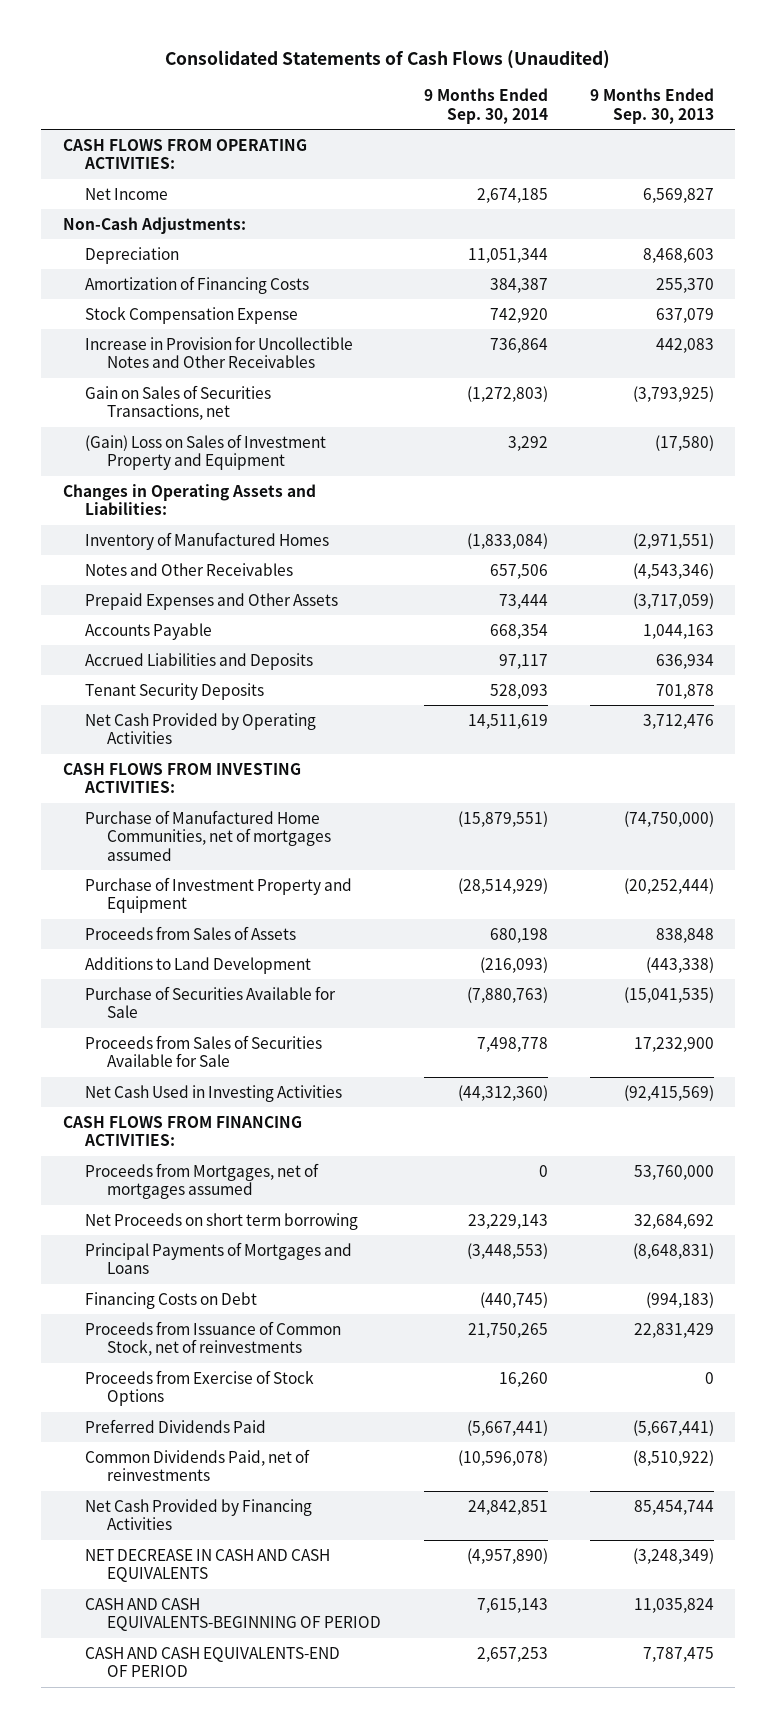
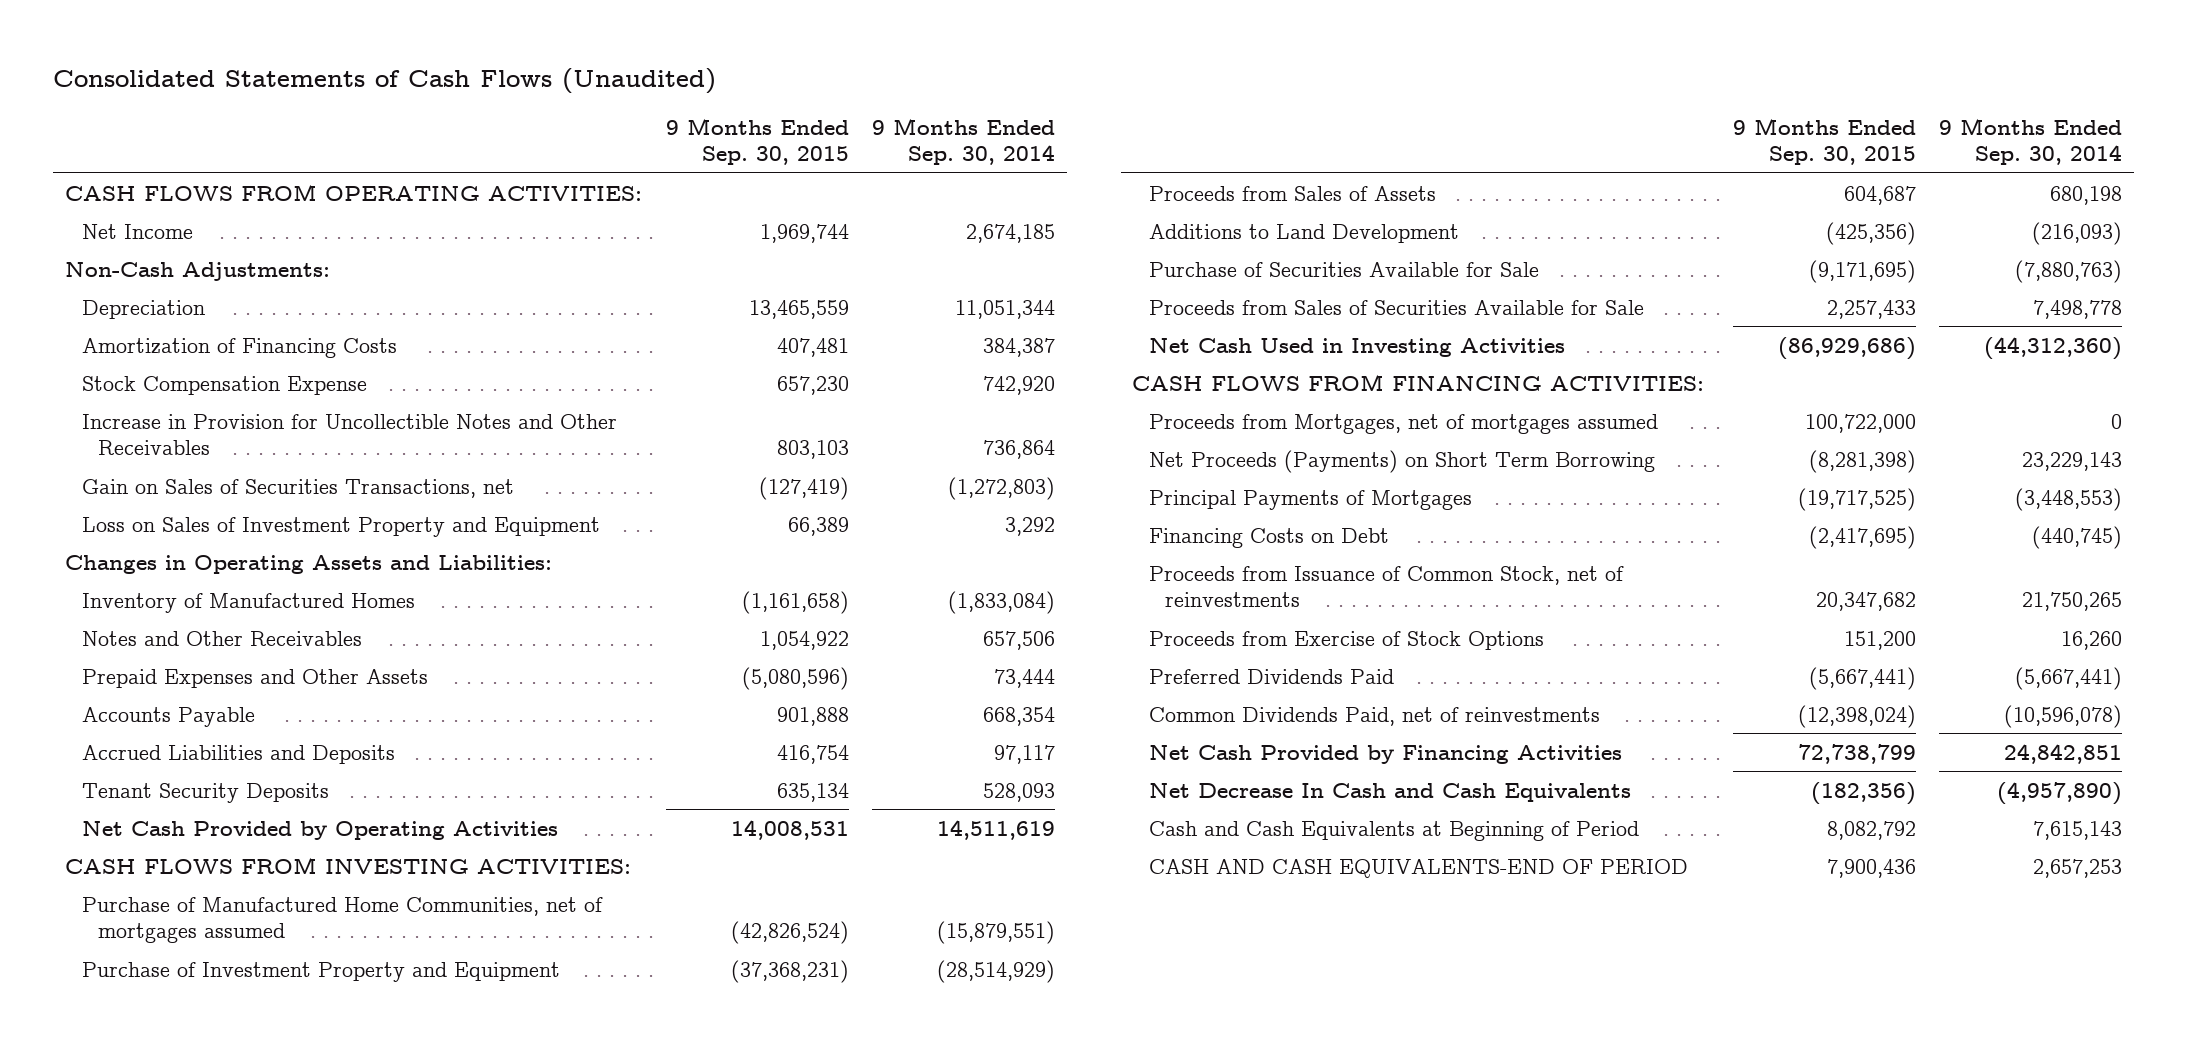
[589,88,714,124] 9 Months Ended Sep. 30, 2013 -> none
none -> [665,117,849,166] 9 Months Ended Sep. 30, 2015
[84,433,326,471] (Gain) Loss on Sales of Investment Property and Equipment -> [81,516,600,537] Loss on Sales of Investment Property and Equipment
[84,1212,358,1230] Net Proceeds on short term borrowing -> [1148,449,1655,473] Net Proceeds (Payments) on Short Term Borrowing
[84,1241,352,1275] Principal Payments of Mortgages and Loans -> [1148,489,1472,510] Principal Payments of Mortgages
[84,1548,330,1583] NET DECREASE IN CASH AND CASH EQUIVALENTS -> [1148,782,1631,802] Net Decrease In Cash and Cash Equivalents
[84,1597,382,1632] CASH AND CASH EQUIVALENTS-BEGINNING OF PERIOD -> [1148,820,1639,841] Cash and Cash Equivalents at Beginning of Period

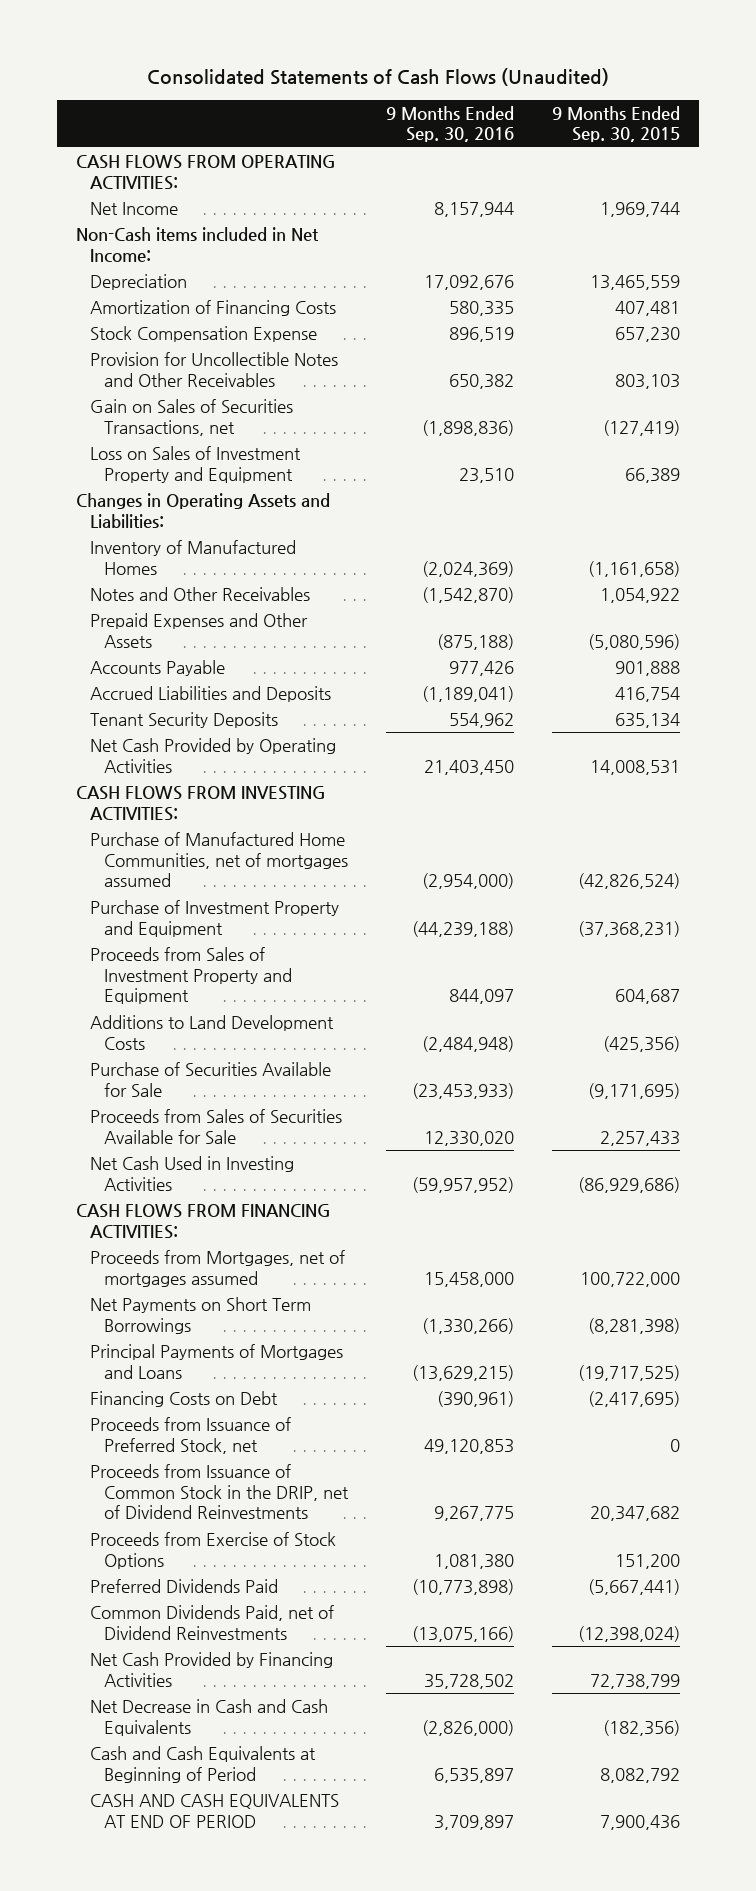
[872,117,1056,166] 9 Months Ended Sep. 30, 2014 -> none
none -> [386,105,515,143] 9 Months Ended Sep. 30, 2016
[65,261,331,281] Non-Cash Adjustments: -> [76,227,320,263] Non-Cash items included in Net Income:
[81,413,617,455] Increase in Provision for Uncollectible Notes and Other Receivables -> [90,352,339,387] Provision for Uncollectible Notes and Other Receivables
[1148,185,1436,201] Proceeds from Sales of Assets -> [90,947,293,1005] Proceeds from Sales of Investment Property and Equipment
[1148,223,1459,243] Additions to Land Development -> [90,1015,335,1050] Additions to Land Development Costs
[1148,449,1655,473] Net Proceeds (Payments) on Short Term Borrowing -> [90,1297,312,1334] Net Payments on Short Term Borrowings
[1148,489,1472,510] Principal Payments of Mortgages -> [90,1344,344,1379] Principal Payments of Mortgages and Loans
none -> [90,1417,292,1454] Proceeds from Issuance of Preferred Stock, net
[1148,565,1624,607] Proceeds from Issuance of Common Stock, net of reinvestments -> [90,1464,350,1520] Proceeds from Issuance of Common Stock in the DRIP, net of Dividend Reinvestments
[1148,706,1600,726] Common Dividends Paid, net of reinvestments -> [90,1605,335,1640] Common Dividends Paid, net of Dividend Reinvestments
[1148,782,1631,802] Net Decrease In Cash and Cash Equivalents -> [90,1699,329,1736] Net Decrease in Cash and Cash Equivalents
[1148,858,1688,878] CASH AND CASH EQUIVALENTS-END OF PERIOD -> [90,1794,340,1828] CASH AND CASH EQUIVALENTS AT END OF PERIOD

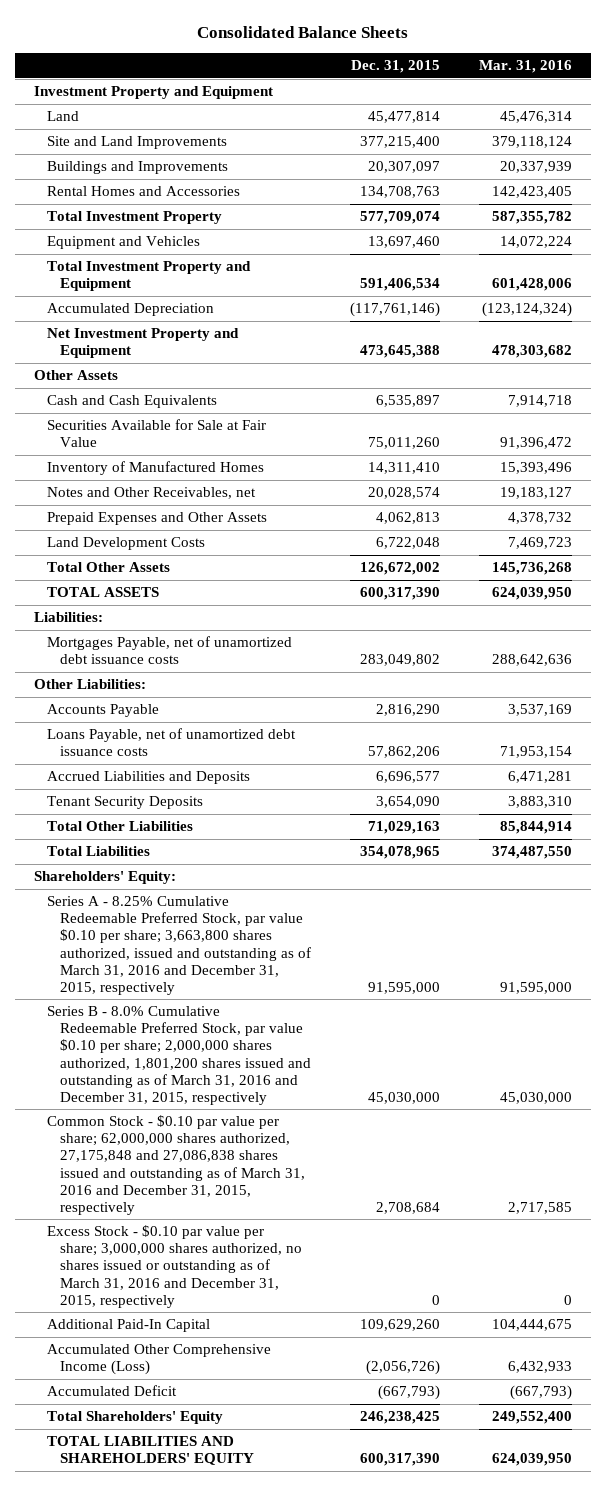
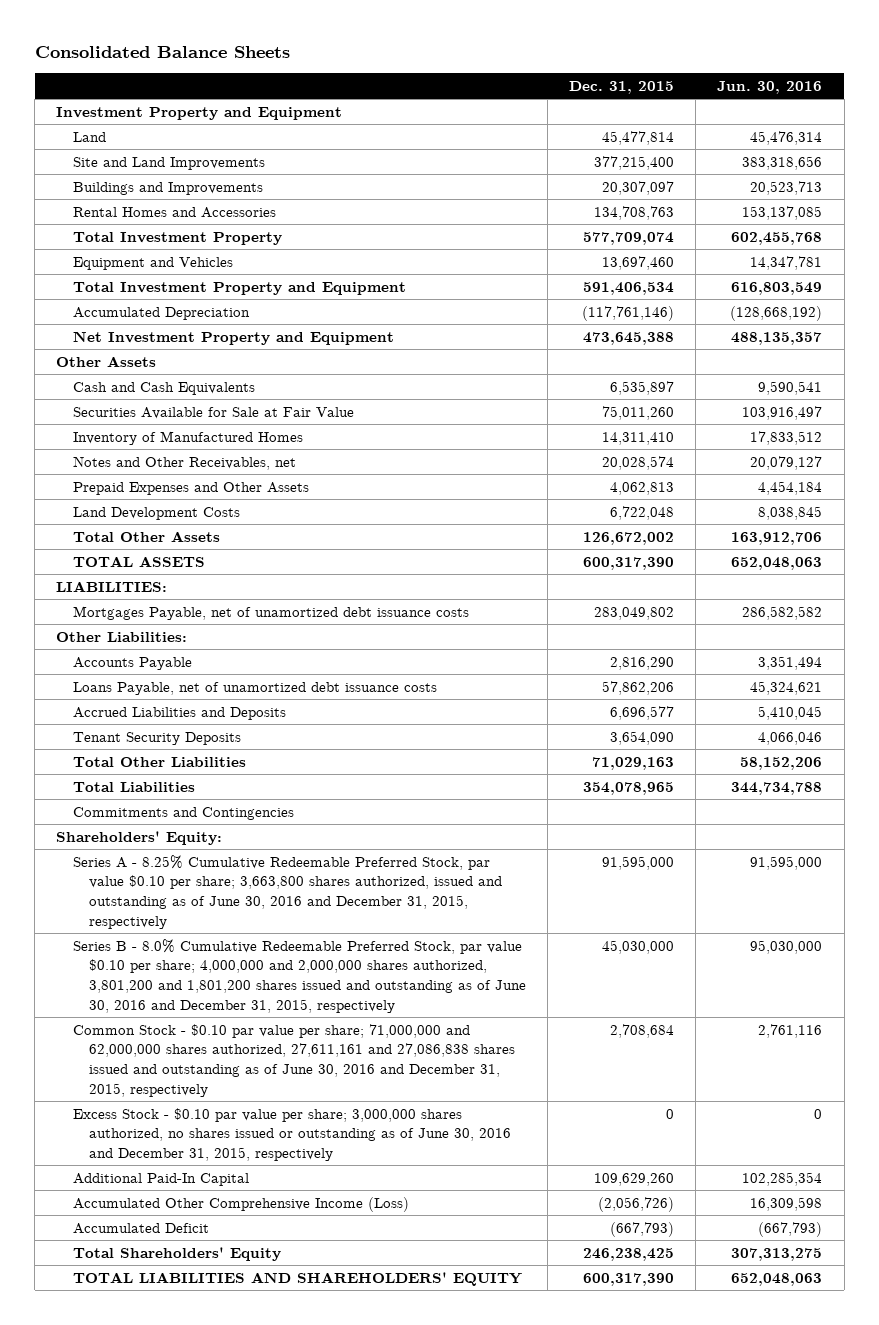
[478,60,572,74] Mar. 31, 2016 -> none
none -> [717,81,823,95] Jun. 30, 2016
[34,612,104,623] Liabilities: -> [56,580,168,592] LIABILITIES:
none -> [72,806,294,820] Commitments and Contingencies
[47,896,312,995] Series A - 8.25% Cumulative Redeemable Preferred Stock, par value $0.10 per share; 3,663,800 shares authorized, issued and outstanding as of March 31, 2016 and December 31, 2015, respectively -> [72,854,502,929] Series A - 8.25% Cumulative Redeemable Preferred Stock, par value $0.10 per share; 3,663,800 shares authorized, issued and outstanding as of June 30, 2016 and December 31, 2015, respectively
[47,1006,312,1105] Series B - 8.0% Cumulative Redeemable Preferred Stock, par value $0.10 per share; 2,000,000 shares authorized, 1,801,200 shares issued and outstanding as of March 31, 2016 and December 31, 2015, respectively -> [72,938,526,1013] Series B - 8.0% Cumulative Redeemable Preferred Stock, par value $0.10 per share; 4,000,000 and 2,000,000 shares authorized, 3,801,200 and 1,801,200 shares issued and outstanding as of June 30, 2016 and December 31, 2015, respectively
[47,1115,306,1215] Common Stock - $0.10 par value per share; 62,000,000 shares authorized, 27,175,848 and 27,086,838 shares issued and outstanding as of March 31, 2016 and December 31, 2015, respectively -> [72,1023,515,1097] Common Stock - $0.10 par value per share; 71,000,000 and 62,000,000 shares authorized, 27,611,161 and 27,086,838 shares issued and outstanding as of June 30, 2016 and December 31, 2015, respectively
[47,1225,303,1308] Excess Stock - $0.10 par value per share; 3,000,000 shares authorized, no shares issued or outstanding as of March 31, 2016 and December 31, 2015, respectively -> [72,1107,511,1161] Excess Stock - $0.10 par value per share; 3,000,000 shares authorized, no shares issued or outstanding as of June 30, 2016 and December 31, 2015, respectively

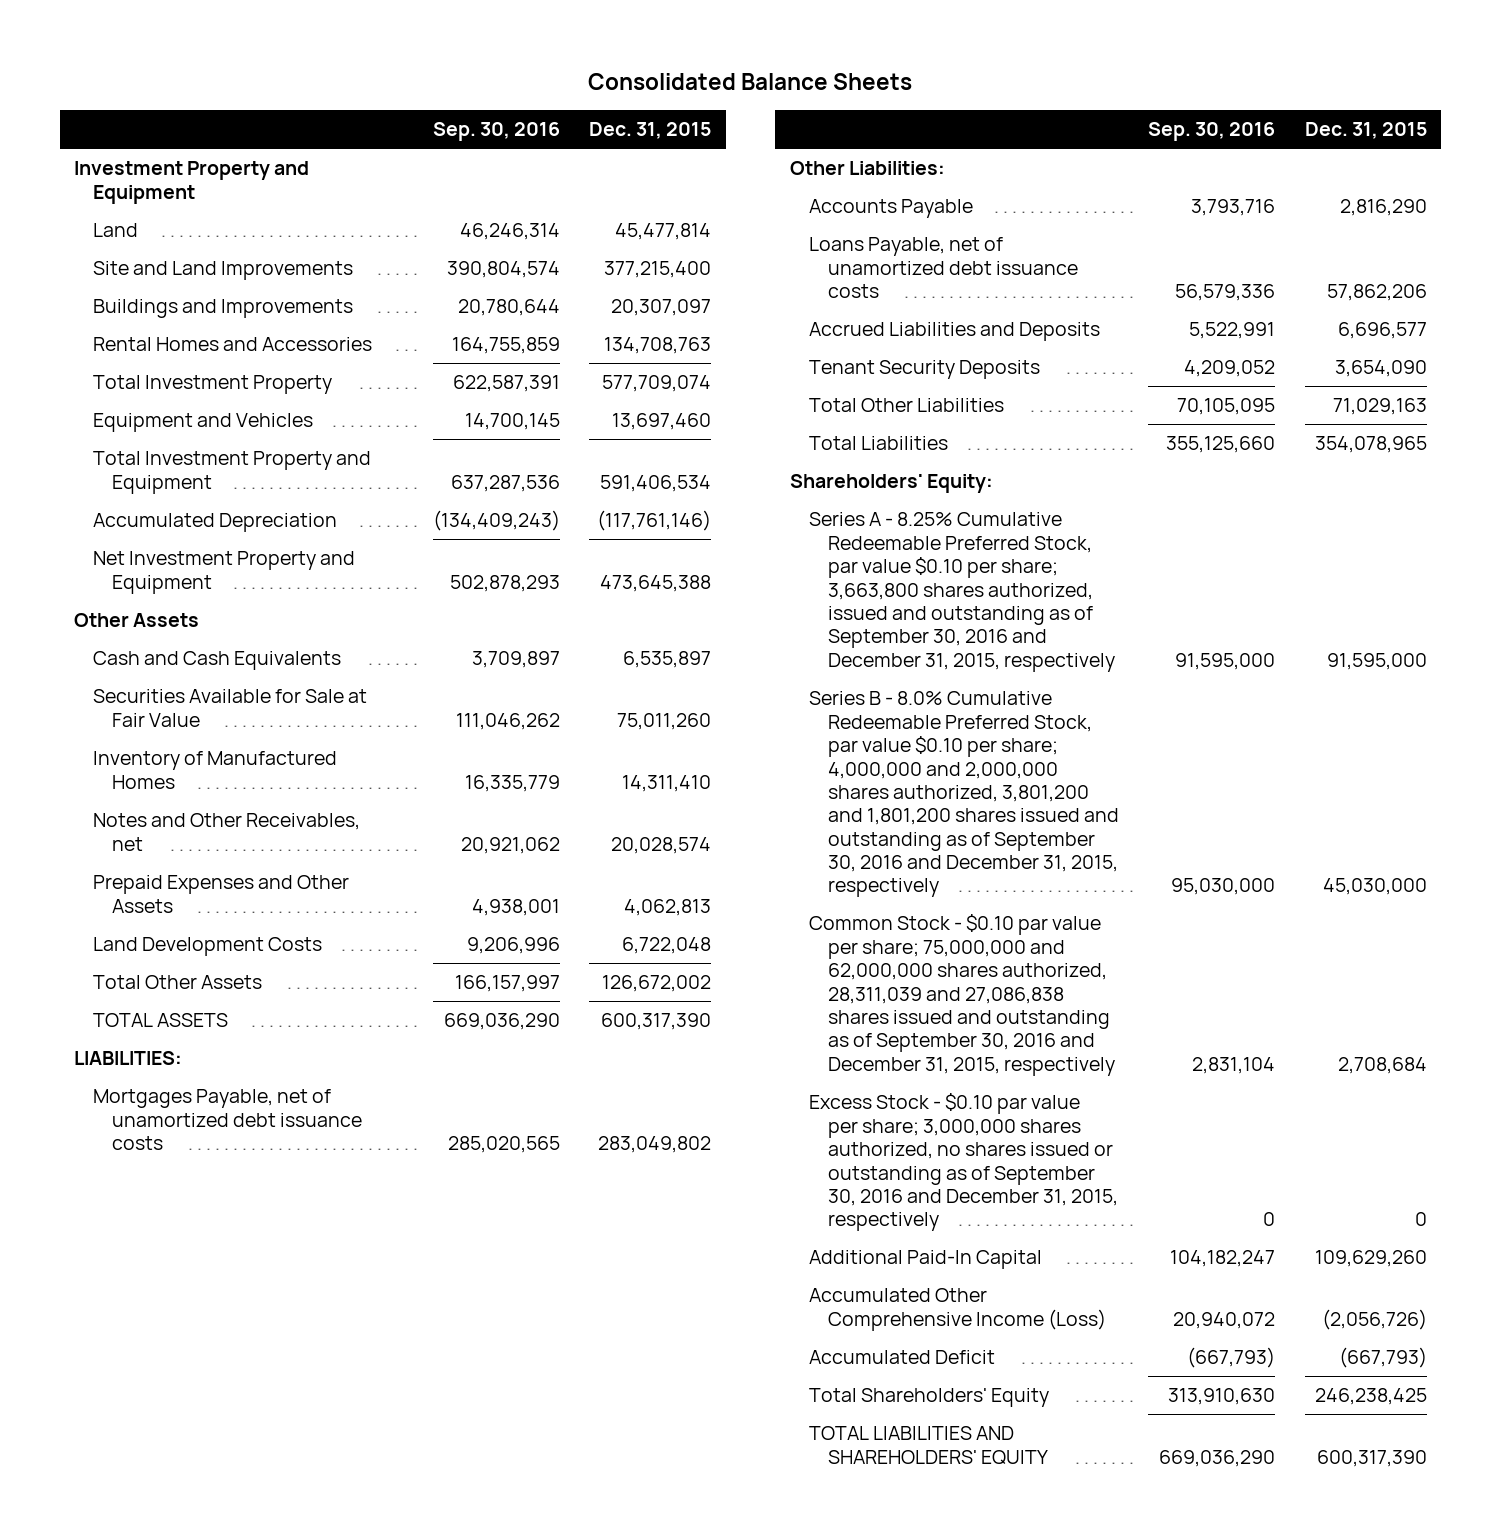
[717,81,823,95] Jun. 30, 2016 -> none
none -> [432,122,560,142] Sep. 30, 2016
[72,806,294,820] Commitments and Contingencies -> none
[72,854,502,929] Series A - 8.25% Cumulative Redeemable Preferred Stock, par value $0.10 per share; 3,663,800 shares authorized, issued and outstanding as of June 30, 2016 and December 31, 2015, respectively -> [808,512,1115,672] Series A - 8.25% Cumulative Redeemable Preferred Stock, par value $0.10 per share; 3,663,800 shares authorized, issued and outstanding as of September 30, 2016 and December 31, 2015, respectively
[72,938,526,1013] Series B - 8.0% Cumulative Redeemable Preferred Stock, par value $0.10 per share; 4,000,000 and 2,000,000 shares authorized, 3,801,200 and 1,801,200 shares issued and outstanding as of June 30, 2016 and December 31, 2015, respectively -> [808,691,1119,898] Series B - 8.0% Cumulative Redeemable Preferred Stock, par value $0.10 per share; 4,000,000 and 2,000,000 shares authorized, 3,801,200 and 1,801,200 shares issued and outstanding as of September 30, 2016 and December 31, 2015, respectively
[72,1023,515,1097] Common Stock - $0.10 par value per share; 71,000,000 and 62,000,000 shares authorized, 27,611,161 and 27,086,838 shares issued and outstanding as of June 30, 2016 and December 31, 2015, respectively -> [808,914,1115,1076] Common Stock - $0.10 par value per share; 75,000,000 and 62,000,000 shares authorized, 28,311,039 and 27,086,838 shares issued and outstanding as of September 30, 2016 and December 31, 2015, respectively
[72,1107,511,1161] Excess Stock - $0.10 par value per share; 3,000,000 shares authorized, no shares issued or outstanding as of June 30, 2016 and December 31, 2015, respectively -> [808,1093,1118,1232] Excess Stock - $0.10 par value per share; 3,000,000 shares authorized, no shares issued or outstanding as of September 30, 2016 and December 31, 2015, respectively

